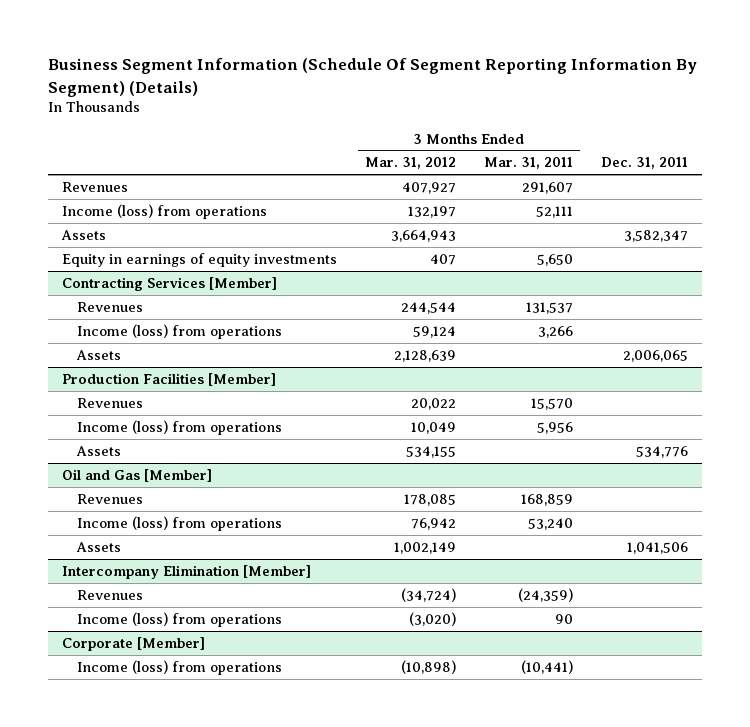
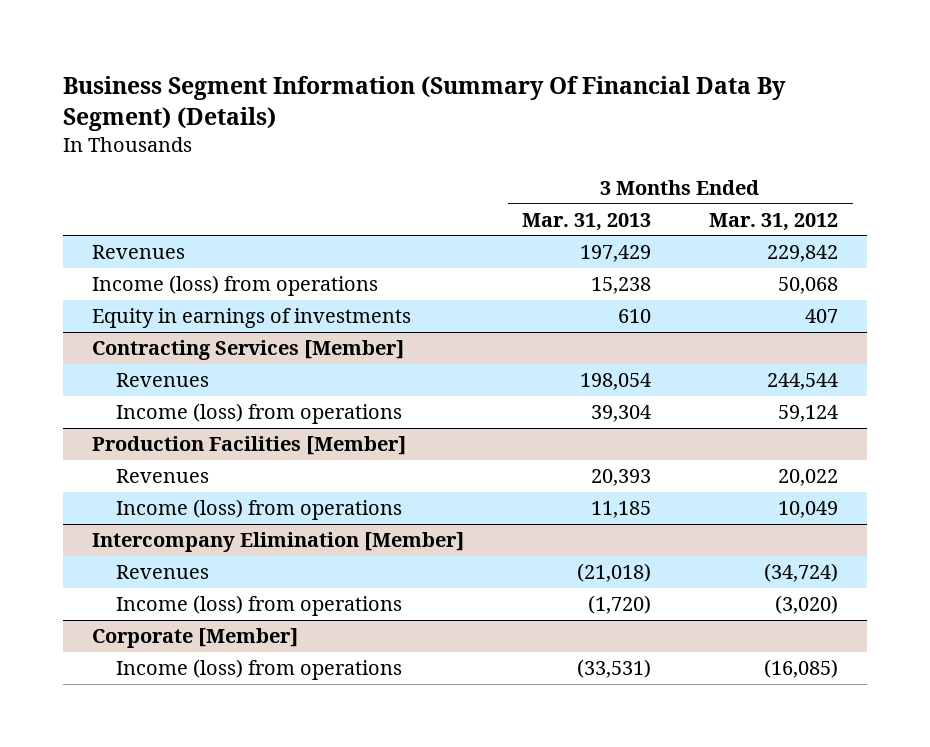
[47,58,697,97] Business Segment Information (Schedule Of Segment Reporting Information By Segment) (Details) -> [62,75,786,131] Business Segment Information (Summary Of Financial Data By Segment) (Details)
[484,157,574,170] Mar. 31, 2011 -> none
[601,157,689,170] Dec. 31, 2011 -> none
none -> [522,212,652,231] Mar. 31, 2013
[61,229,107,240] Assets -> none
[402,181,457,194] 407,927 -> [767,245,839,263] 229,842
[408,205,457,218] 132,197 -> [778,277,839,295] 50,068
[62,252,338,267] Equity in earnings of equity investments -> [91,308,411,329] Equity in earnings of investments
[76,349,122,360] Assets -> none
[76,445,122,456] Assets -> none
[62,468,213,482] Oil and Gas [Member] -> none
[77,493,144,504] Revenues -> none
[77,515,283,531] Income (loss) from operations -> none
[76,541,122,552] Assets -> none
[401,659,457,674] (10,898) -> [764,659,839,679] (16,085)

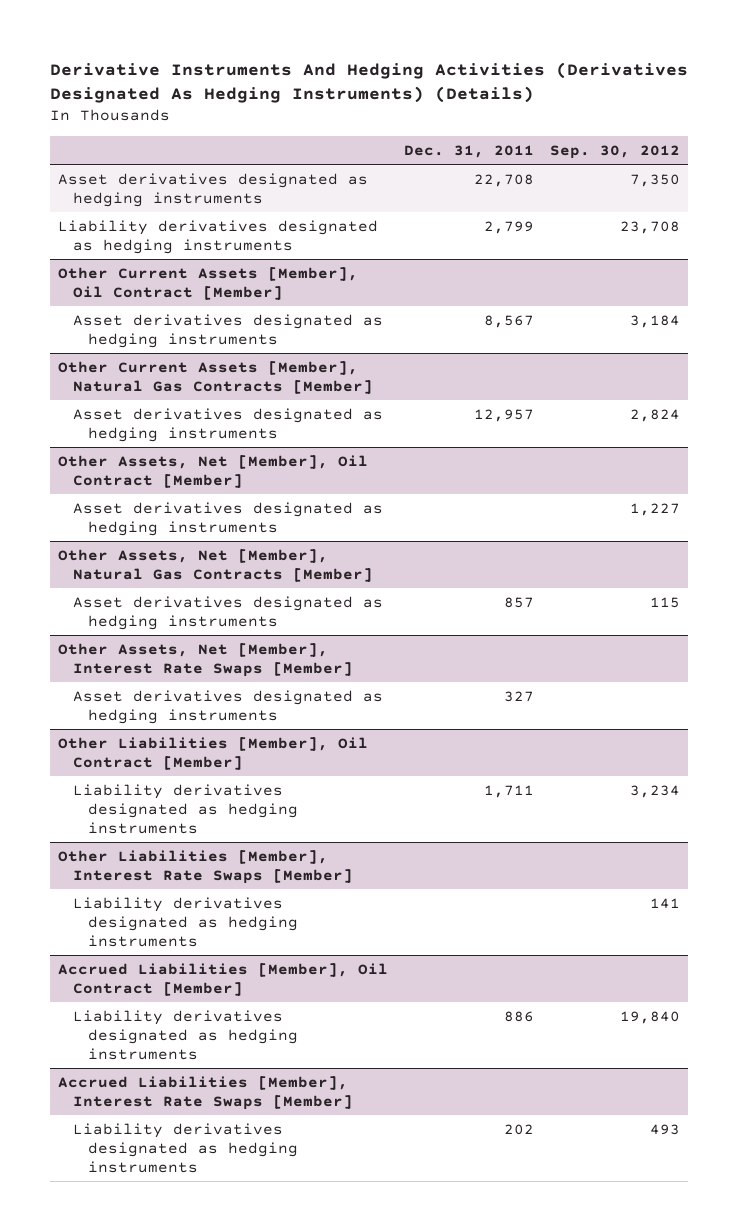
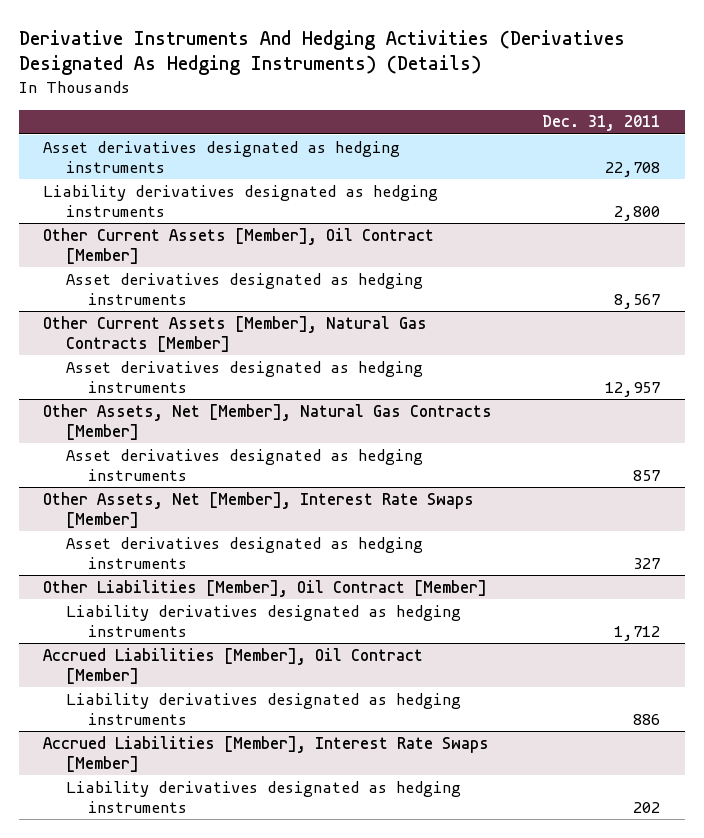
[550,145,681,160] Sep. 30, 2012 -> none
[484,220,535,234] 2,799 -> [614,205,661,221] 2,800
[58,454,369,488] Other Assets, Net [Member], Oil Contract [Member] -> none
[73,501,384,536] Asset derivatives designated as hedging instruments -> none
[58,849,354,884] Other Liabilities [Member], Interest Rate Swaps [Member] -> none
[73,896,298,947] Liability derivatives designated as hedging instruments -> none
[484,784,535,798] 1,711 -> [614,625,661,641] 1,712

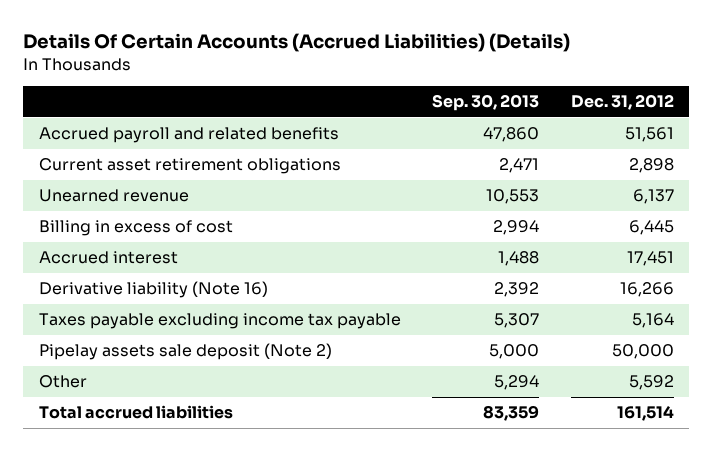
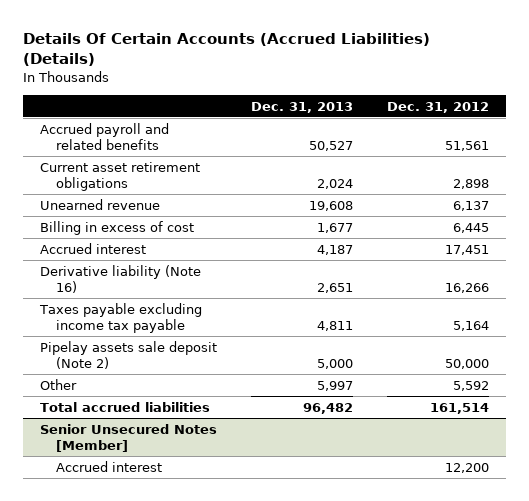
[432,93,540,111] Sep. 30, 2013 -> none
none -> [250,101,353,113] Dec. 31, 2013
none -> [40,423,218,452] Senior Unsecured Notes [Member]
none -> [55,460,162,472] Accrued interest

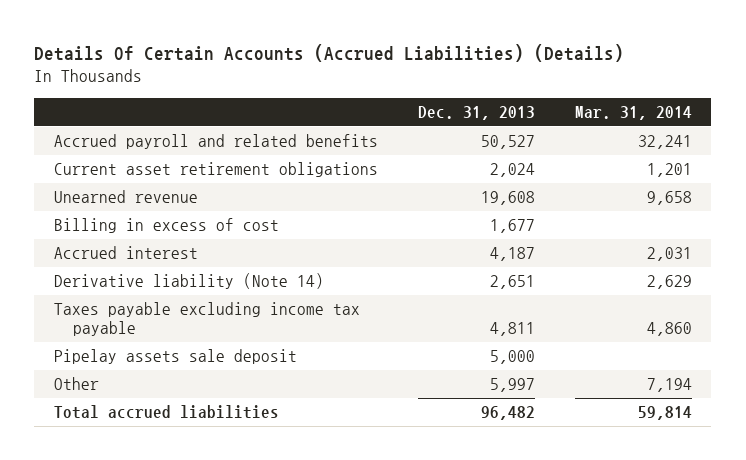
[386,101,489,113] Dec. 31, 2012 -> none
none -> [574,105,692,120] Mar. 31, 2014
[40,264,202,293] Derivative liability (Note 16) -> [53,273,324,290] Derivative liability (Note 14)
[40,340,218,369] Pipelay assets sale deposit (Note 2) -> [53,349,297,365] Pipelay assets sale deposit
[40,423,218,452] Senior Unsecured Notes [Member] -> none
[55,460,162,472] Accrued interest -> none

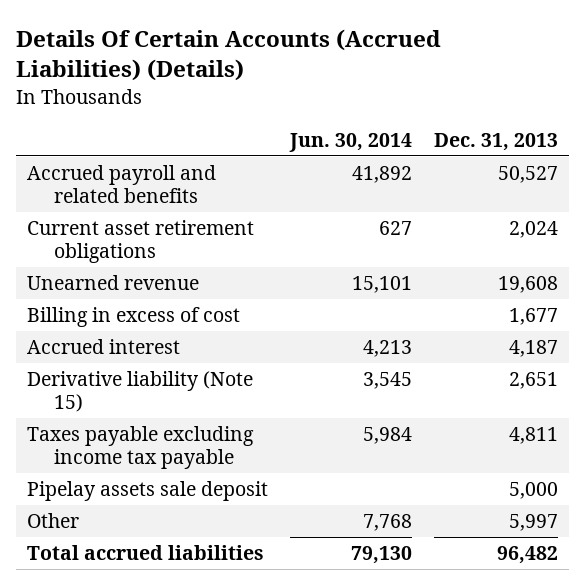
[574,105,692,120] Mar. 31, 2014 -> none
none -> [289,132,413,152] Jun. 30, 2014
[53,273,324,290] Derivative liability (Note 14) -> [27,371,254,413] Derivative liability (Note 15)

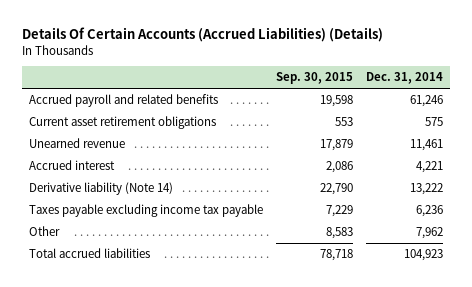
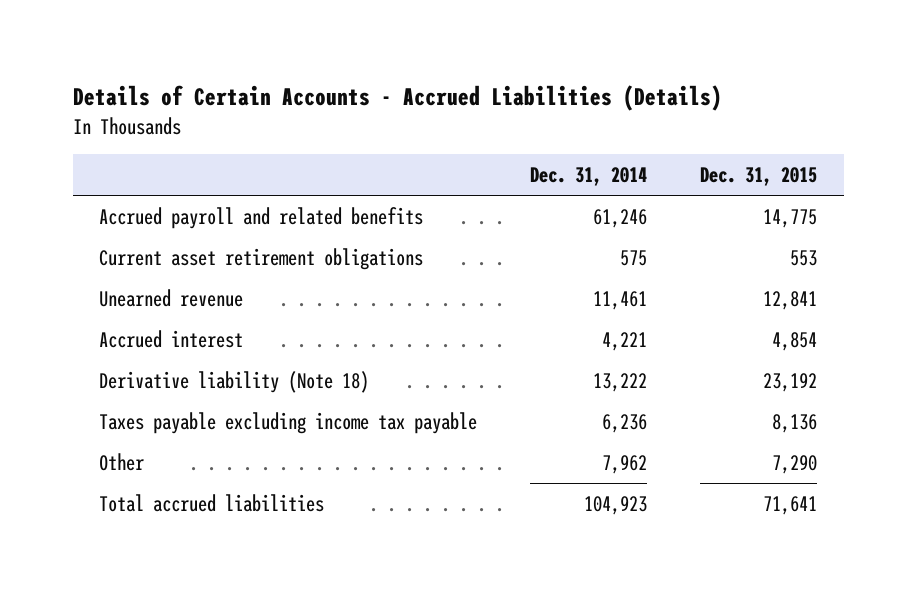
[21,27,383,43] Details Of Certain Accounts (Accrued Liabilities) (Details) -> [72,85,722,112] Details of Certain Accounts - Accrued Liabilities (Details)
[275,72,353,85] Sep. 30, 2015 -> none
none -> [700,167,818,187] Dec. 31, 2015
[28,182,173,196] Derivative liability (Note 14) -> [99,370,370,393] Derivative liability (Note 18)

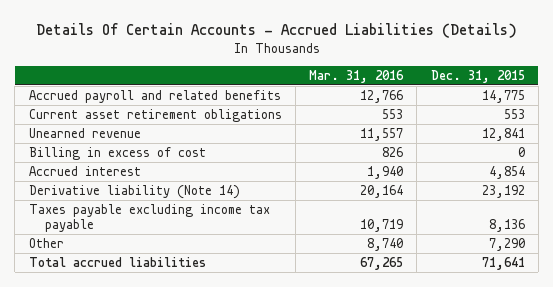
[72,85,722,112] Details of Certain Accounts - Accrued Liabilities (Details) -> [35,23,517,39] Details Of Certain Accounts - Accrued Liabilities (Details)
[530,167,648,187] Dec. 31, 2014 -> none
none -> [309,69,405,83] Mar. 31, 2016
none -> [28,146,206,160] Billing in excess of cost
[99,370,370,393] Derivative liability (Note 18) -> [28,184,240,199] Derivative liability (Note 14)

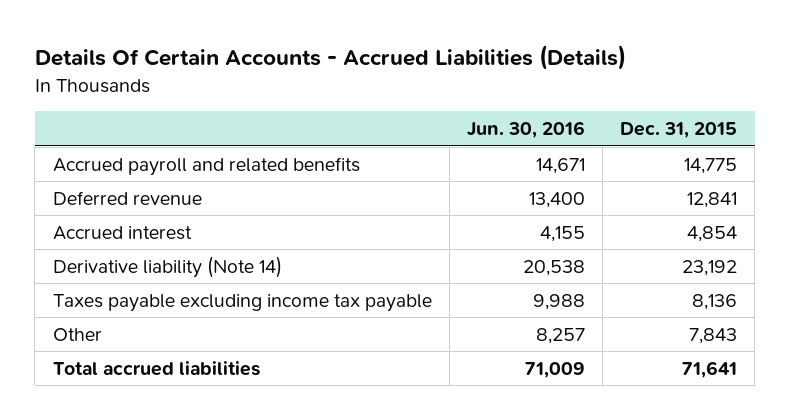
[309,69,405,83] Mar. 31, 2016 -> none
none -> [466,121,585,139] Jun. 30, 2016
[28,108,282,122] Current asset retirement obligations -> none
[28,146,206,160] Billing in excess of cost -> none
[28,127,141,138] Unearned revenue -> [52,190,202,205] Deferred revenue
[488,237,525,251] 7,290 -> [689,327,738,344] 7,843

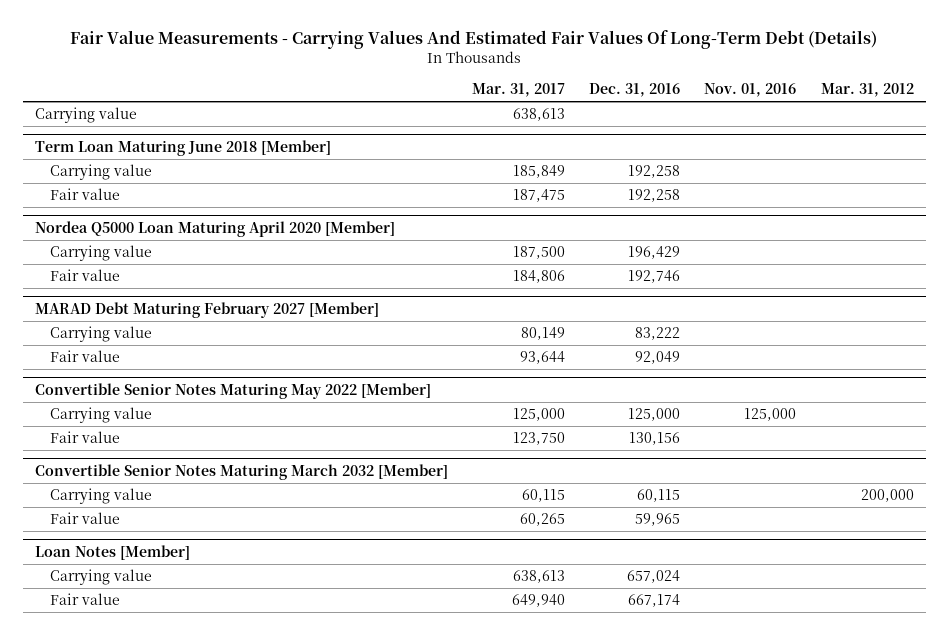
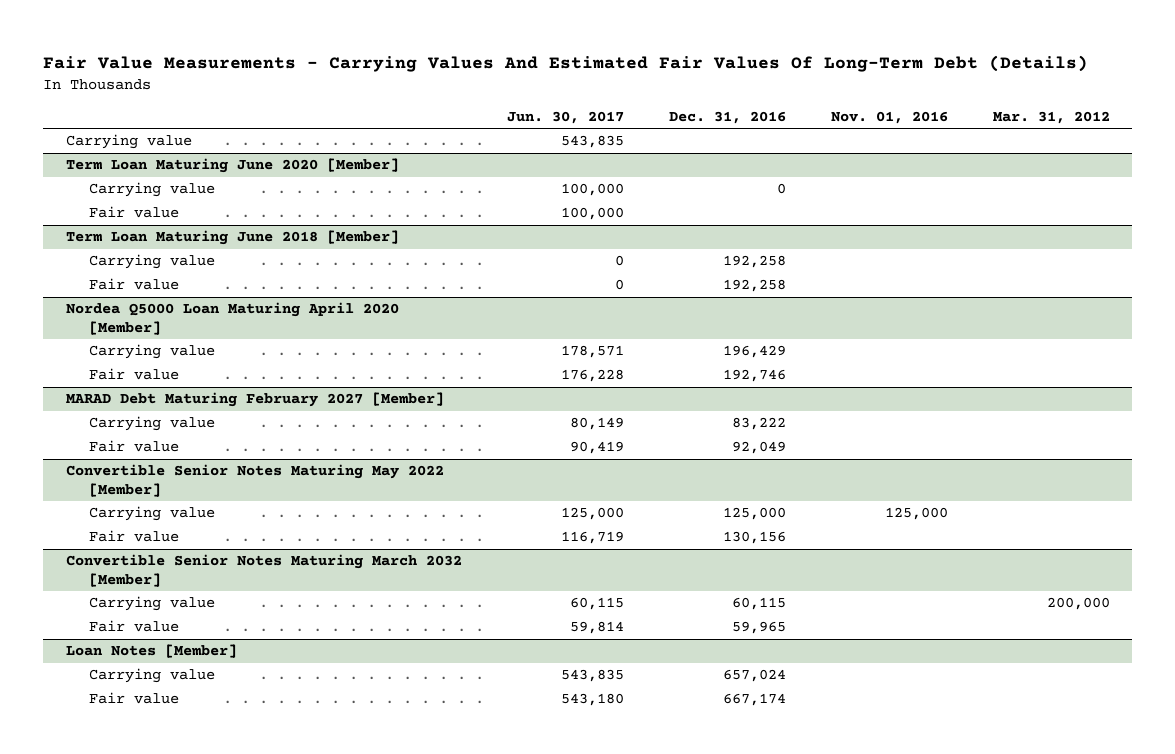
[471,83,565,98] Mar. 31, 2017 -> none
none -> [506,110,624,124] Jun. 30, 2017
none -> [65,158,399,174] Term Loan Maturing June 2020 [Member]
none -> [88,182,215,198] Carrying value
none -> [88,206,179,219] Fair value

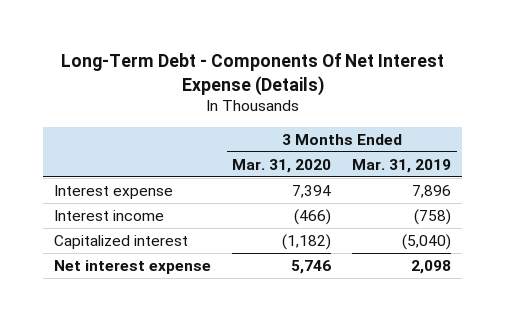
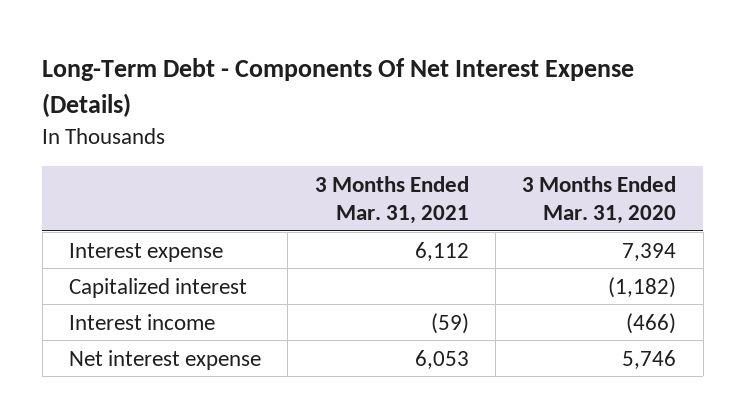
[352,158,452,173] Mar. 31, 2019 -> none
none -> [314,176,469,225] 3 Months Ended Mar. 31, 2021
[54,209,165,221] Interest income -> [68,313,215,330] Interest income

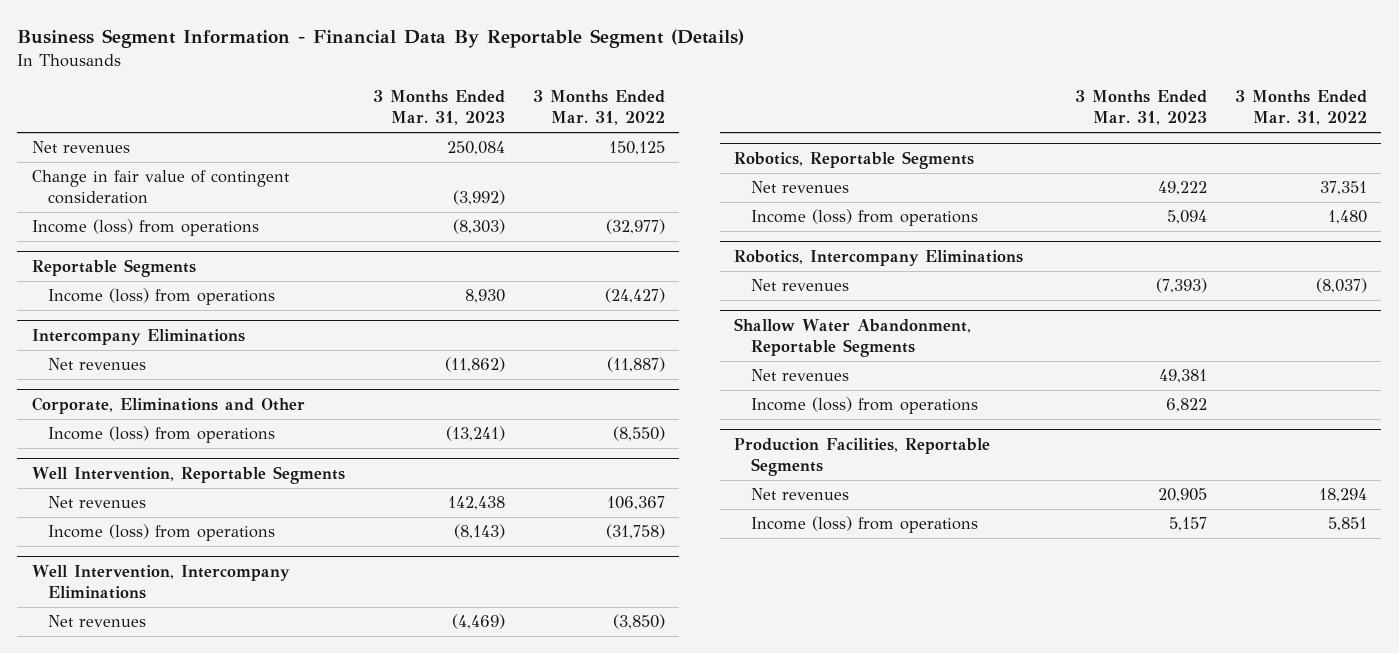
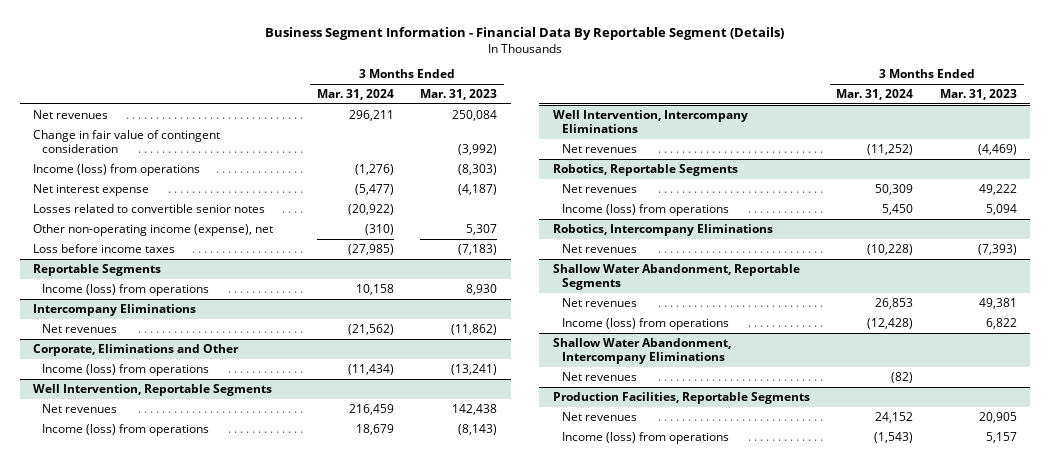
[532,90,665,126] 3 Months Ended Mar. 31, 2022 -> none
none -> [316,88,394,100] Mar. 31, 2024
none -> [32,183,149,196] Net interest expense
none -> [32,203,265,213] Losses related to convertible senior notes
none -> [32,223,273,236] Other non-operating income (expense), net
none -> [32,243,175,253] Loss before income taxes
none -> [552,337,731,364] Shallow Water Abandonment, Intercompany Eliminations
none -> [561,371,637,381] Net revenues

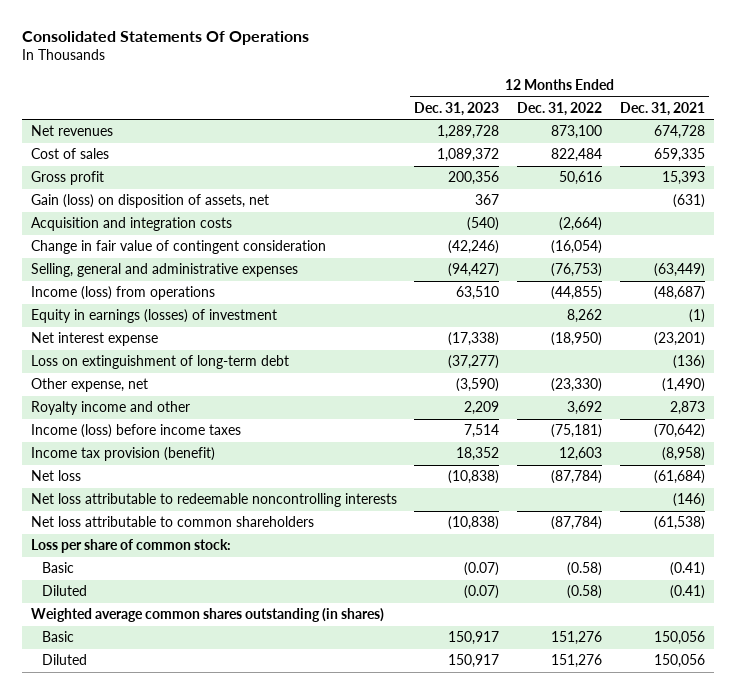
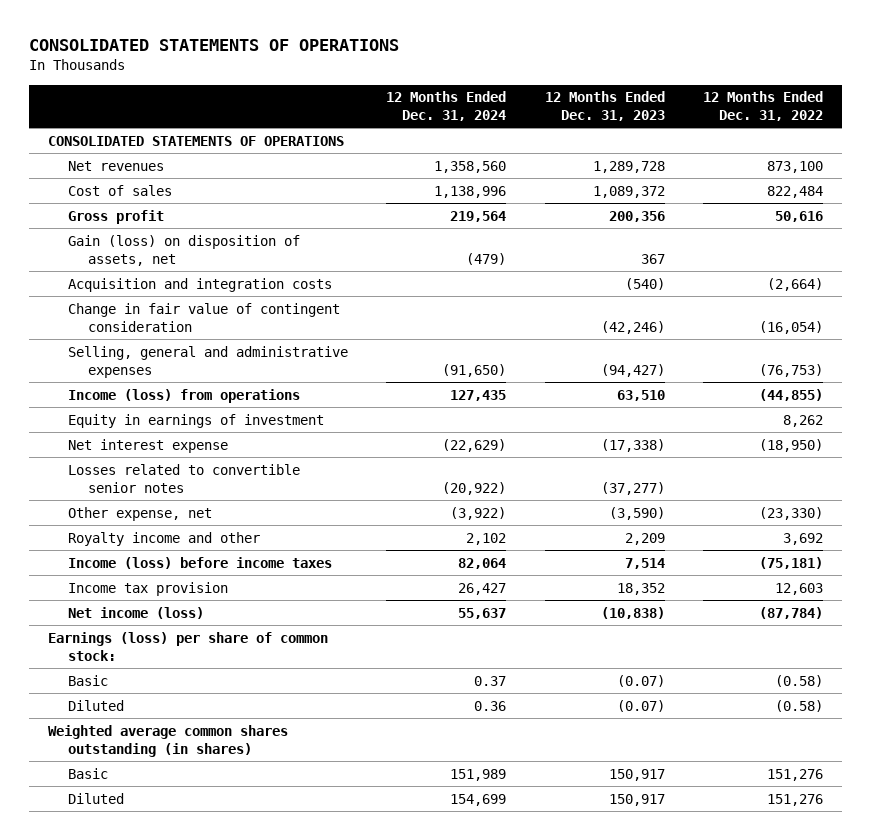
[21,31,309,46] Consolidated Statements Of Operations -> [29,39,400,52] CONSOLIDATED STATEMENTS OF OPERATIONS
[620,101,706,116] Dec. 31, 2021 -> none
none -> [386,91,507,122] 12 Months Ended Dec. 31, 2024
none -> [48,135,345,146] CONSOLIDATED STATEMENTS OF OPERATIONS
[30,309,277,324] Equity in earnings (losses) of investment -> [68,413,325,428] Equity in earnings of investment
[30,355,289,370] Loss on extinguishment of long-term debt -> [68,463,301,493] Losses related to convertible senior notes
[30,470,81,482] Net loss -> none
[30,493,397,508] Net loss attributable to redeemable noncontrolling interests -> none
[30,447,215,462] Income tax provision (benefit) -> [68,581,229,596] Income tax provision
[30,516,314,528] Net loss attributable to common shareholders -> [68,606,205,619] Net income (loss)
[30,539,231,554] Loss per share of common stock: -> [48,631,329,661] Earnings (loss) per share of common stock:

